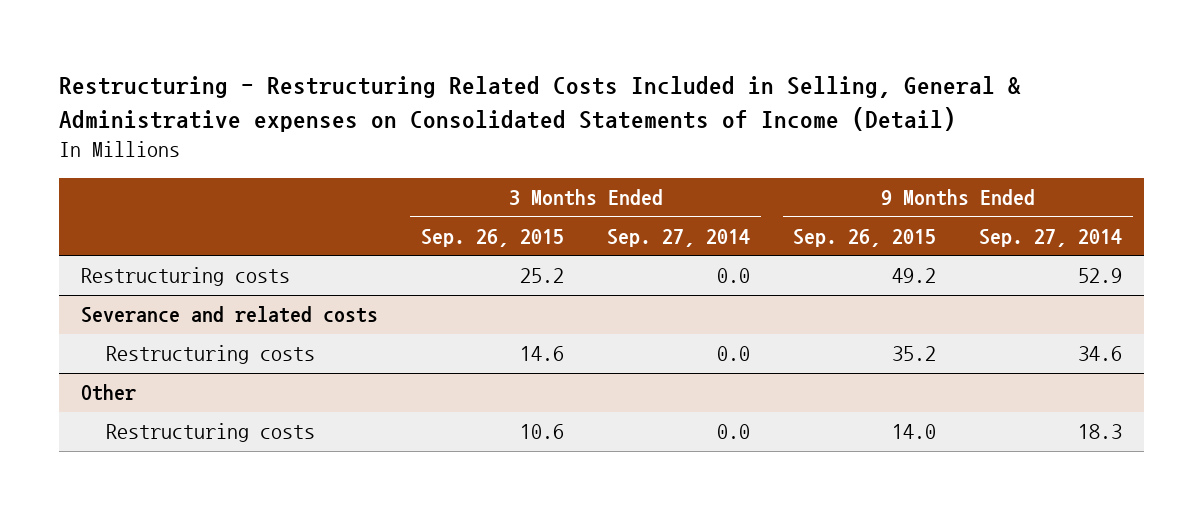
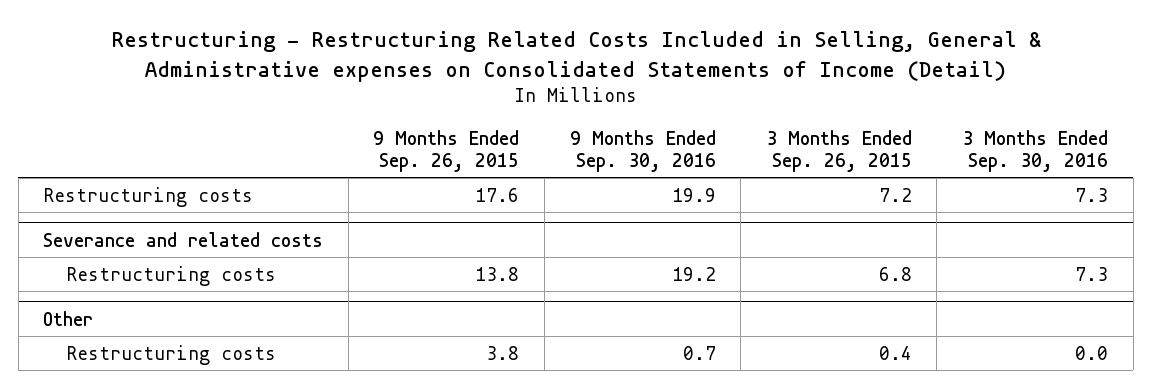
[607,228,751,247] Sep. 27, 2014 -> none
[979,228,1123,247] Sep. 27, 2014 -> none
none -> [569,129,716,172] 9 Months Ended Sep. 30, 2016
none -> [961,129,1108,172] 3 Months Ended Sep. 30, 2016
[520,268,565,284] 25.2 -> [878,187,912,202] 7.2
[892,268,937,284] 49.2 -> [475,187,520,202] 17.6
[520,346,565,362] 14.6 -> [878,266,912,281] 6.8
[892,346,937,362] 35.2 -> [475,266,520,281] 13.8
[520,424,565,440] 10.6 -> [878,345,912,360] 0.4
[892,424,937,440] 14.0 -> [486,345,520,360] 3.8

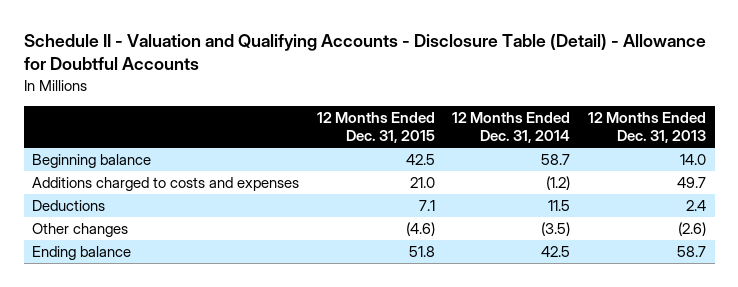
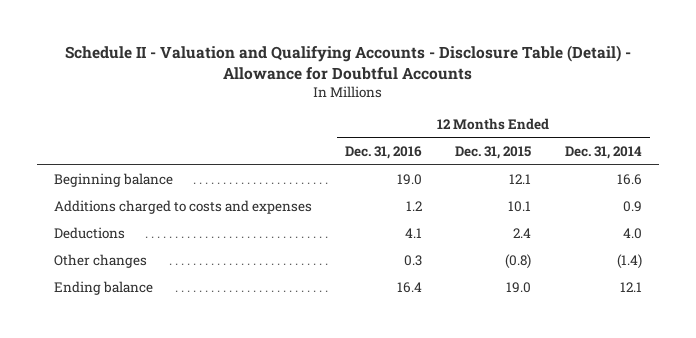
[588,111,707,144] 12 Months Ended Dec. 31, 2013 -> none
none -> [345,146,423,160] Dec. 31, 2016
[405,153,435,165] 42.5 -> [509,174,532,185] 12.1
[541,153,571,165] 58.7 -> [616,174,642,186] 16.6
[409,176,435,188] 21.0 -> [508,201,532,213] 10.1
[546,175,571,190] (1.2) -> [622,201,642,213] 0.9
[418,199,435,211] 7.1 -> [513,228,532,239] 2.4
[548,199,571,211] 11.5 -> [622,228,642,240] 4.0
[405,221,435,236] (4.6) -> [505,254,532,270] (0.8)
[541,221,571,236] (3.5) -> [616,254,642,270] (1.4)
[408,245,435,257] 51.8 -> [506,282,532,294] 19.0
[541,245,571,257] 42.5 -> [619,282,642,293] 12.1

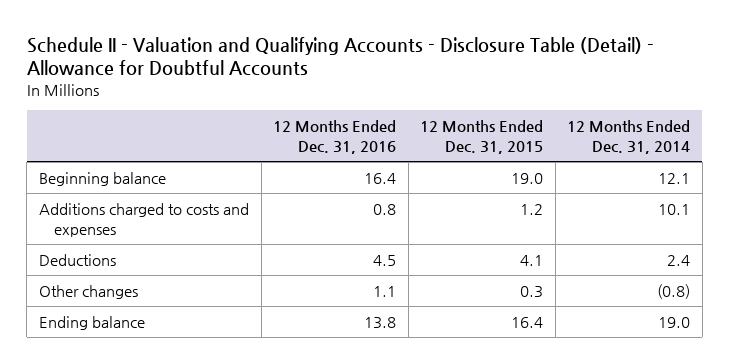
[397,174,423,186] 19.0 -> [364,173,397,185] 16.4
[509,174,532,185] 12.1 -> [511,173,544,185] 19.0
[616,174,642,186] 16.6 -> [658,173,691,185] 12.1
[406,201,423,212] 1.2 -> [373,204,397,216] 0.8
[508,201,532,213] 10.1 -> [520,204,544,216] 1.2
[622,201,642,213] 0.9 -> [658,204,691,216] 10.1
[405,228,423,239] 4.1 -> [373,255,397,267] 4.5
[513,228,532,239] 2.4 -> [520,255,544,267] 4.1
[622,228,642,240] 4.0 -> [667,255,691,267] 2.4
[404,255,423,267] 0.3 -> [373,286,397,298] 1.1
[505,254,532,270] (0.8) -> [520,286,544,299] 0.3
[616,254,642,270] (1.4) -> [657,284,691,300] (0.8)
[397,282,423,294] 16.4 -> [364,317,397,330] 13.8
[506,282,532,294] 19.0 -> [511,317,544,329] 16.4
[619,282,642,293] 12.1 -> [658,317,691,329] 19.0

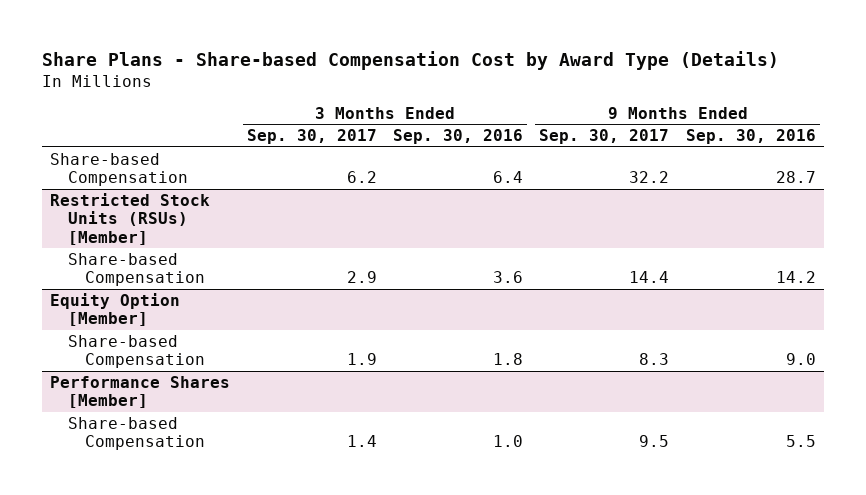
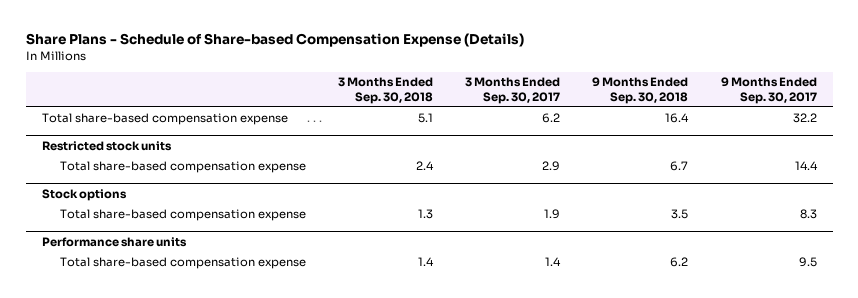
[42,50,780,70] Share Plans - Share-based Compensation Cost by Award Type (Details) -> [25,32,524,47] Share Plans - Schedule of Share-based Compensation Expense (Details)
[392,129,523,145] Sep. 30, 2016 -> none
[685,129,816,145] Sep. 30, 2016 -> none
none -> [338,76,434,105] 3 Months Ended Sep. 30, 2018
none -> [592,76,689,105] 9 Months Ended Sep. 30, 2018
[50,152,188,187] Share-based Compensation -> [41,113,288,126] Total share-based compensation expense
[50,192,211,245] Restricted Stock Units (RSUs) [Member] -> [41,140,172,151] Restricted stock units
[67,252,205,287] Share-based Compensation -> [60,161,307,174] Total share-based compensation expense
[50,292,181,327] Equity Option [Member] -> [41,188,127,201] Stock options
[67,334,205,369] Share-based Compensation -> [60,209,307,222] Total share-based compensation expense
[50,375,231,409] Performance Shares [Member] -> [41,236,187,247] Performance share units
[67,416,205,451] Share-based Compensation -> [60,257,307,270] Total share-based compensation expense

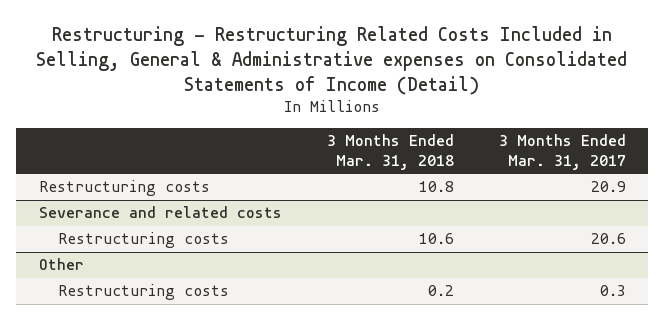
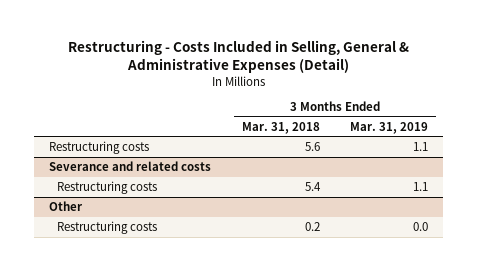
[36,25,628,95] Restructuring - Restructuring Related Costs Included in Selling, General & Administrative expenses on Consolidated Statements of Income (Detail) -> [67,39,409,73] Restructuring - Costs Included in Selling, General & Administrative Expenses (Detail)
[498,134,626,171] 3 Months Ended Mar. 31, 2017 -> none
none -> [350,121,429,134] Mar. 31, 2019
[418,181,454,193] 10.8 -> [304,142,320,152] 5.6
[418,233,454,245] 10.6 -> [304,182,321,192] 5.4

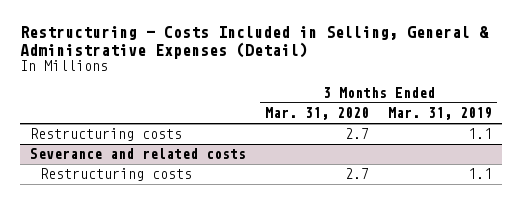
[241,121,320,134] Mar. 31, 2018 -> none
none -> [264,107,369,121] Mar. 31, 2020
[49,201,84,212] Other -> none
[57,221,158,235] Restructuring costs -> none

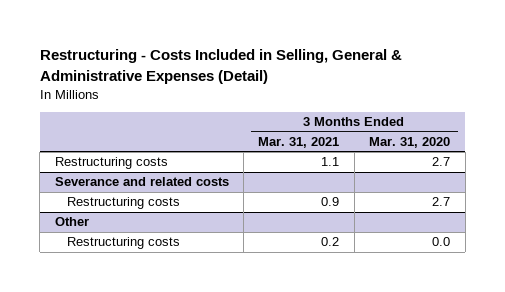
[388,107,493,121] Mar. 31, 2019 -> none
none -> [258,137,340,149] Mar. 31, 2021
none -> [54,217,89,227] Other
none -> [66,237,180,250] Restructuring costs

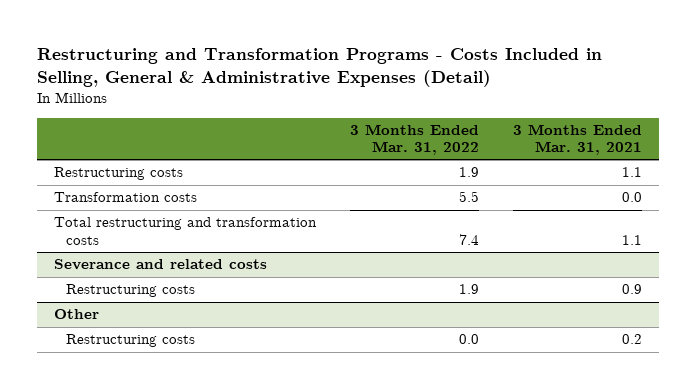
[39,49,402,84] Restructuring - Costs Included in Selling, General & Administrative Expenses (Detail) -> [36,47,602,87] Restructuring and Transformation Programs - Costs Included in Selling, General & Administrative Expenses (Detail)
[369,137,451,149] Mar. 31, 2020 -> none
none -> [349,124,479,156] 3 Months Ended Mar. 31, 2022
none -> [53,192,197,203] Transformation costs
none -> [53,217,317,245] Total restructuring and transformation costs

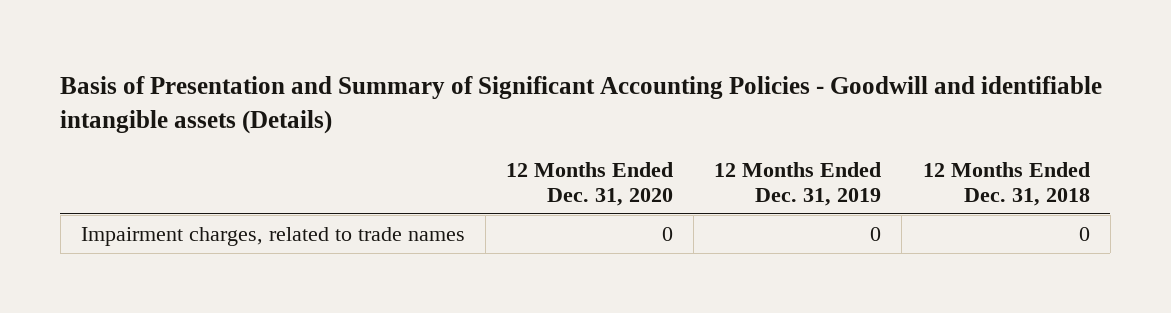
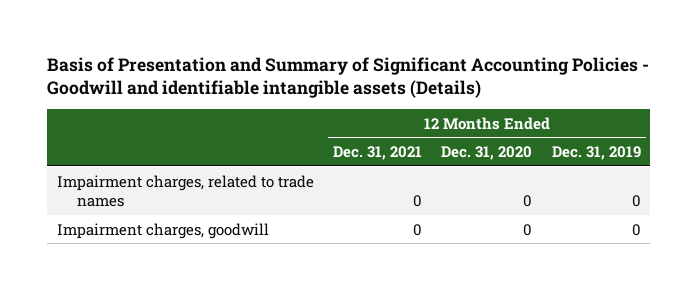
[922,161,1090,206] 12 Months Ended Dec. 31, 2018 -> none
none -> [333,146,423,161] Dec. 31, 2021
none -> [56,222,269,239] Impairment charges, goodwill

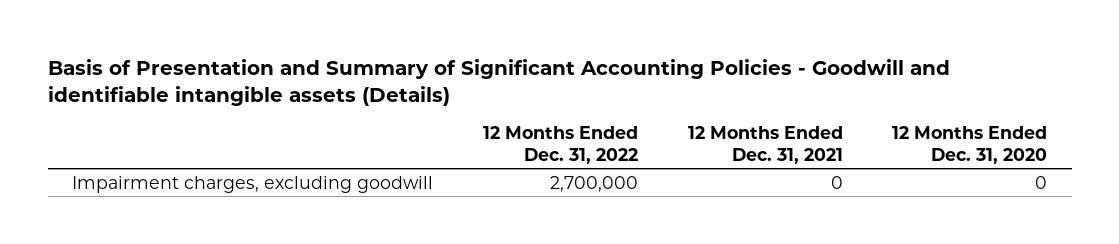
[551,146,641,161] Dec. 31, 2019 -> none
none -> [482,126,638,164] 12 Months Ended Dec. 31, 2022
[56,222,269,239] Impairment charges, goodwill -> none
[56,174,314,208] Impairment charges, related to trade names -> [72,175,434,193] Impairment charges, excluding goodwill

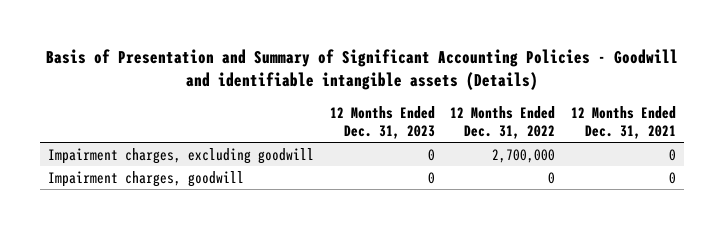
[892,126,1048,164] 12 Months Ended Dec. 31, 2020 -> none
none -> [329,105,435,140] 12 Months Ended Dec. 31, 2023
none -> [47,170,244,187] Impairment charges, goodwill

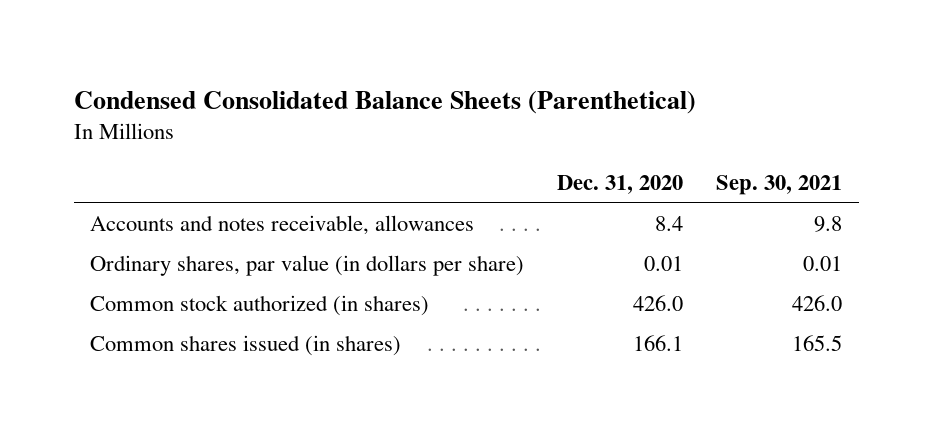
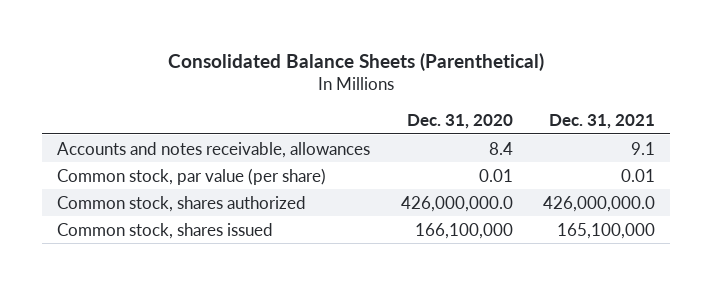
[73,90,696,114] Condensed Consolidated Balance Sheets (Parenthetical) -> [168,52,545,71] Consolidated Balance Sheets (Parenthetical)
[716,174,843,195] Sep. 30, 2021 -> none
none -> [549,114,656,130] Dec. 31, 2021
[90,254,525,276] Ordinary shares, par value (in dollars per share) -> [57,167,327,185] Common stock, par value (per share)
[90,294,430,316] Common stock authorized (in shares) -> [57,195,307,212] Common stock, shares authorized
[633,294,684,311] 426.0 -> [400,195,513,212] 426,000,000.0
[90,334,402,356] Common shares issued (in shares) -> [57,222,274,239] Common stock, shares issued
[633,334,684,351] 166.1 -> [414,222,513,239] 166,100,000

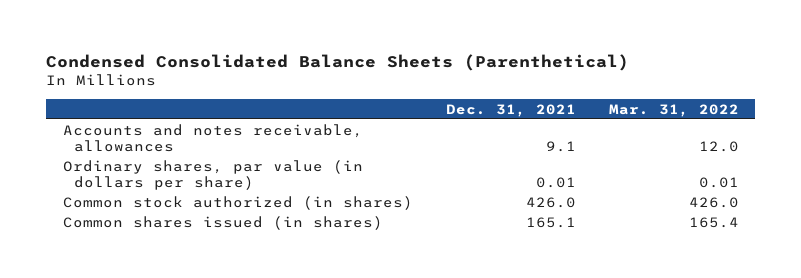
[168,52,545,71] Consolidated Balance Sheets (Parenthetical) -> [45,53,629,71] Condensed Consolidated Balance Sheets (Parenthetical)
[406,114,513,130] Dec. 31, 2020 -> none
none -> [608,103,739,117] Mar. 31, 2022
[57,167,327,185] Common stock, par value (per share) -> [62,159,363,191] Ordinary shares, par value (in dollars per share)
[57,195,307,212] Common stock, shares authorized -> [62,195,413,210] Common stock authorized (in shares)
[543,195,656,212] 426,000,000.0 -> [525,196,576,208] 426.0
[57,222,274,239] Common stock, shares issued -> [62,215,383,230] Common shares issued (in shares)
[557,222,656,239] 165,100,000 -> [525,216,576,228] 165.1

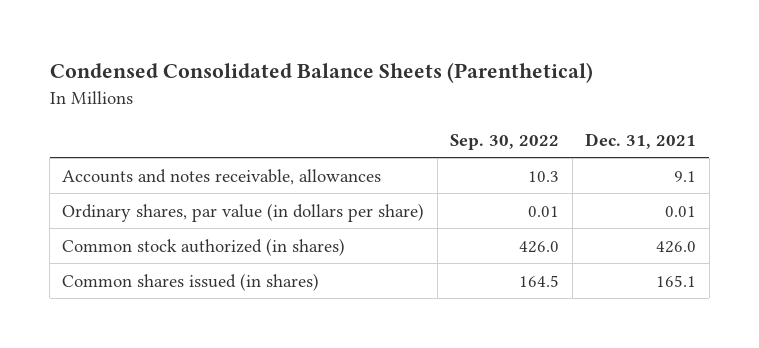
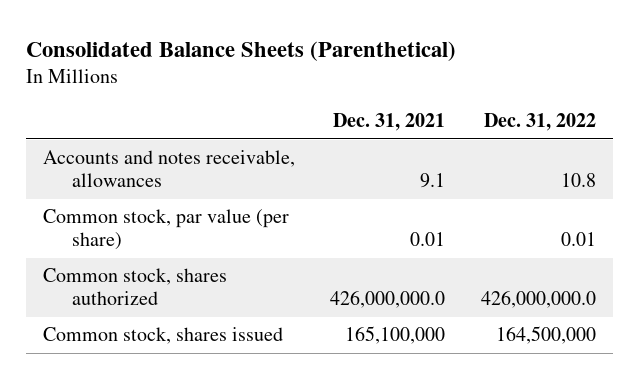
[49,62,593,84] Condensed Consolidated Balance Sheets (Parenthetical) -> [25,40,456,61] Consolidated Balance Sheets (Parenthetical)
[450,133,560,150] Sep. 30, 2022 -> none
none -> [483,113,596,132] Dec. 31, 2022
[62,202,425,222] Ordinary shares, par value (in dollars per share) -> [43,209,290,251] Common stock, par value (per share)
[62,237,346,256] Common stock authorized (in shares) -> [43,268,228,306] Common stock, shares authorized
[656,240,697,253] 426.0 -> [330,290,446,309] 426,000,000.0
[62,272,320,291] Common shares issued (in shares) -> [43,327,284,345] Common stock, shares issued
[656,274,697,287] 165.1 -> [345,326,446,345] 165,100,000

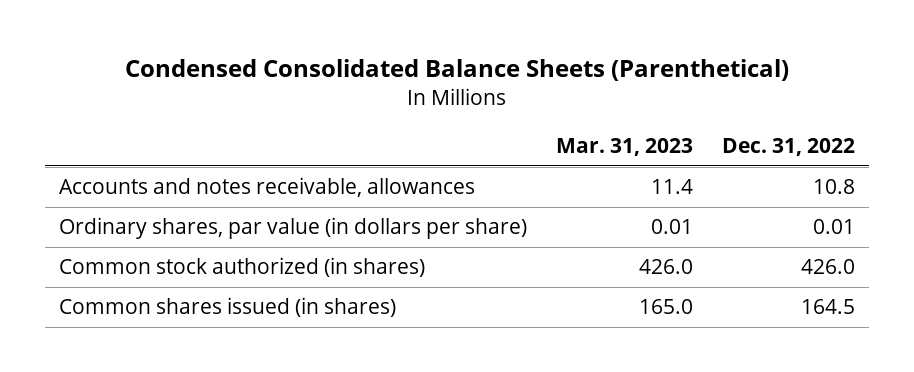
[25,40,456,61] Consolidated Balance Sheets (Parenthetical) -> [124,58,789,81] Condensed Consolidated Balance Sheets (Parenthetical)
[333,113,446,132] Dec. 31, 2021 -> none
none -> [555,138,693,157] Mar. 31, 2023
[43,209,290,251] Common stock, par value (per share) -> [59,217,528,240] Ordinary shares, par value (in dollars per share)
[43,268,228,306] Common stock, shares authorized -> [59,257,426,278] Common stock authorized (in shares)
[480,290,596,309] 426,000,000.0 -> [800,259,855,275] 426.0
[43,327,284,345] Common stock, shares issued -> [59,297,397,318] Common shares issued (in shares)
[495,326,596,345] 164,500,000 -> [800,299,855,315] 164.5

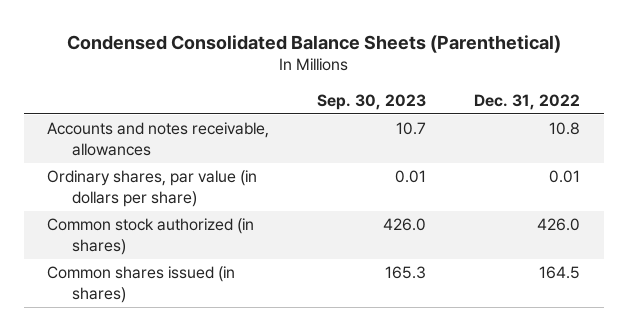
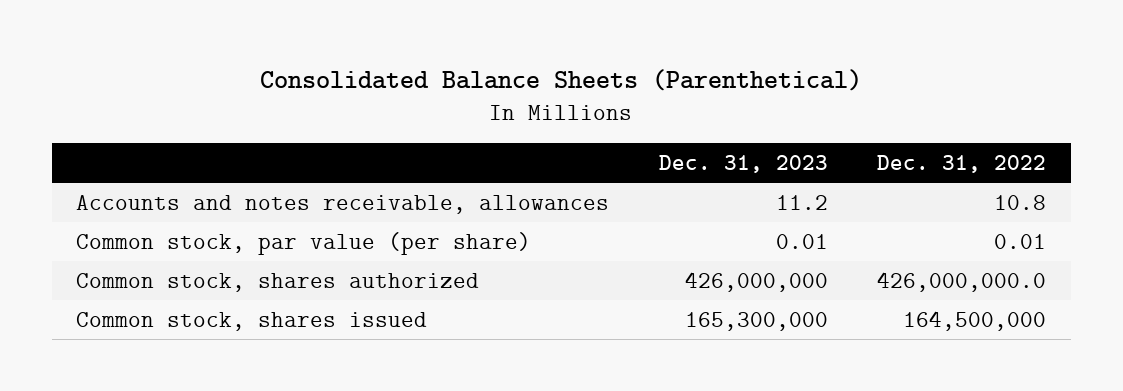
[66,34,561,53] Condensed Consolidated Balance Sheets (Parenthetical) -> [260,69,863,92] Consolidated Balance Sheets (Parenthetical)
[317,93,427,110] Sep. 30, 2023 -> none
none -> [658,154,828,173] Dec. 31, 2023
[47,170,258,207] Ordinary shares, par value (in dollars per share) -> [76,231,532,255] Common stock, par value (per share)
[47,218,255,255] Common stock authorized (in shares) -> [76,272,480,292] Common stock, shares authorized
[536,218,580,232] 426.0 -> [877,271,1047,292] 426,000,000.0
[47,266,236,303] Common shares issued (in shares) -> [76,311,428,331] Common stock, shares issued
[538,266,580,280] 164.5 -> [903,310,1047,331] 164,500,000

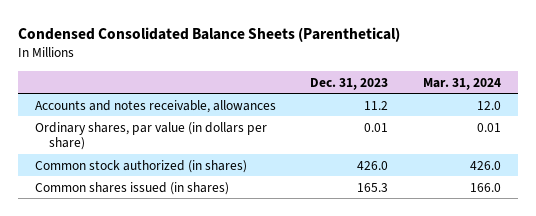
[260,69,863,92] Consolidated Balance Sheets (Parenthetical) -> [17,27,400,43] Condensed Consolidated Balance Sheets (Parenthetical)
[877,154,1047,173] Dec. 31, 2022 -> none
none -> [422,77,501,90] Mar. 31, 2024
[76,231,532,255] Common stock, par value (per share) -> [35,121,268,151] Ordinary shares, par value (in dollars per share)
[76,272,480,292] Common stock, shares authorized -> [35,159,248,173] Common stock authorized (in shares)
[684,271,828,292] 426,000,000 -> [357,160,389,170] 426.0
[76,311,428,331] Common stock, shares issued -> [35,181,230,195] Common shares issued (in shares)
[684,311,828,331] 165,300,000 -> [357,182,389,192] 165.3

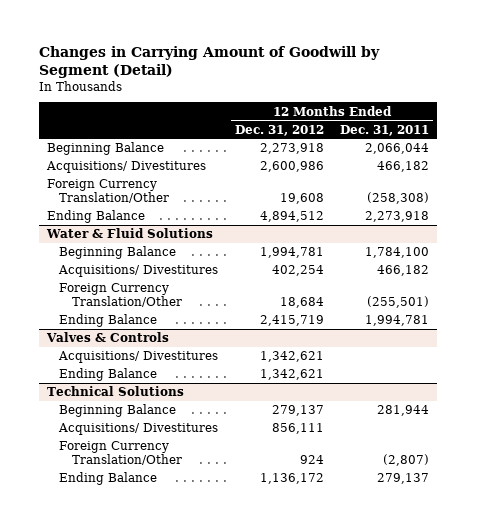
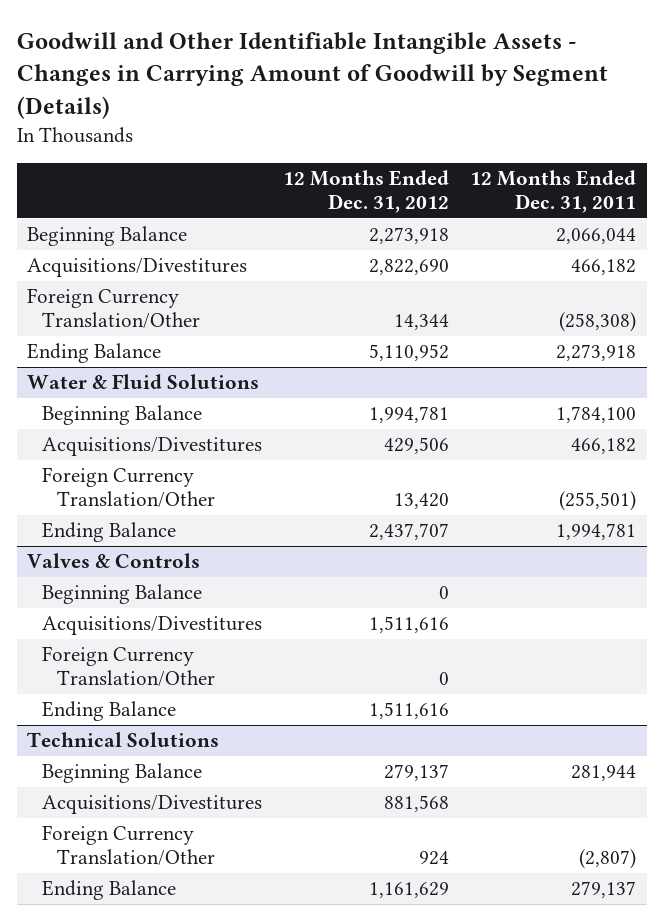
[39,46,381,79] Changes in Carrying Amount of Goodwill by Segment (Detail) -> [16,32,608,119] Goodwill and Other Identifiable Intangible Assets - Changes in Carrying Amount of Goodwill by Segment (Details)
[46,161,207,174] Acquisitions/ Divestitures -> [27,258,248,278] Acquisitions/Divestitures
[259,161,324,173] 2,600,986 -> [369,259,450,276] 2,822,690
[279,193,324,205] 19,608 -> [394,314,450,331] 14,344
[259,211,324,223] 4,894,512 -> [369,344,450,362] 5,110,952
[58,265,219,278] Acquisitions/ Divestitures -> [42,437,263,457] Acquisitions/Divestitures
[271,265,324,277] 402,254 -> [384,437,450,455] 429,506
[279,297,324,309] 18,684 -> [394,493,450,510] 13,420
[259,315,324,327] 2,415,719 -> [369,523,450,541] 2,437,707
none -> [42,584,203,605] Beginning Balance
[58,351,219,364] Acquisitions/ Divestitures -> [42,616,263,636] Acquisitions/Divestitures
[259,351,324,363] 1,342,621 -> [369,616,450,634] 1,511,616
none -> [42,646,216,687] Foreign Currency Translation/Other
[259,369,324,381] 1,342,621 -> [369,702,450,720] 1,511,616
[58,423,219,436] Acquisitions/ Divestitures -> [42,795,263,815] Acquisitions/Divestitures
[271,423,324,435] 856,111 -> [384,795,450,813] 881,568
[259,473,324,485] 1,136,172 -> [369,882,450,899] 1,161,629

